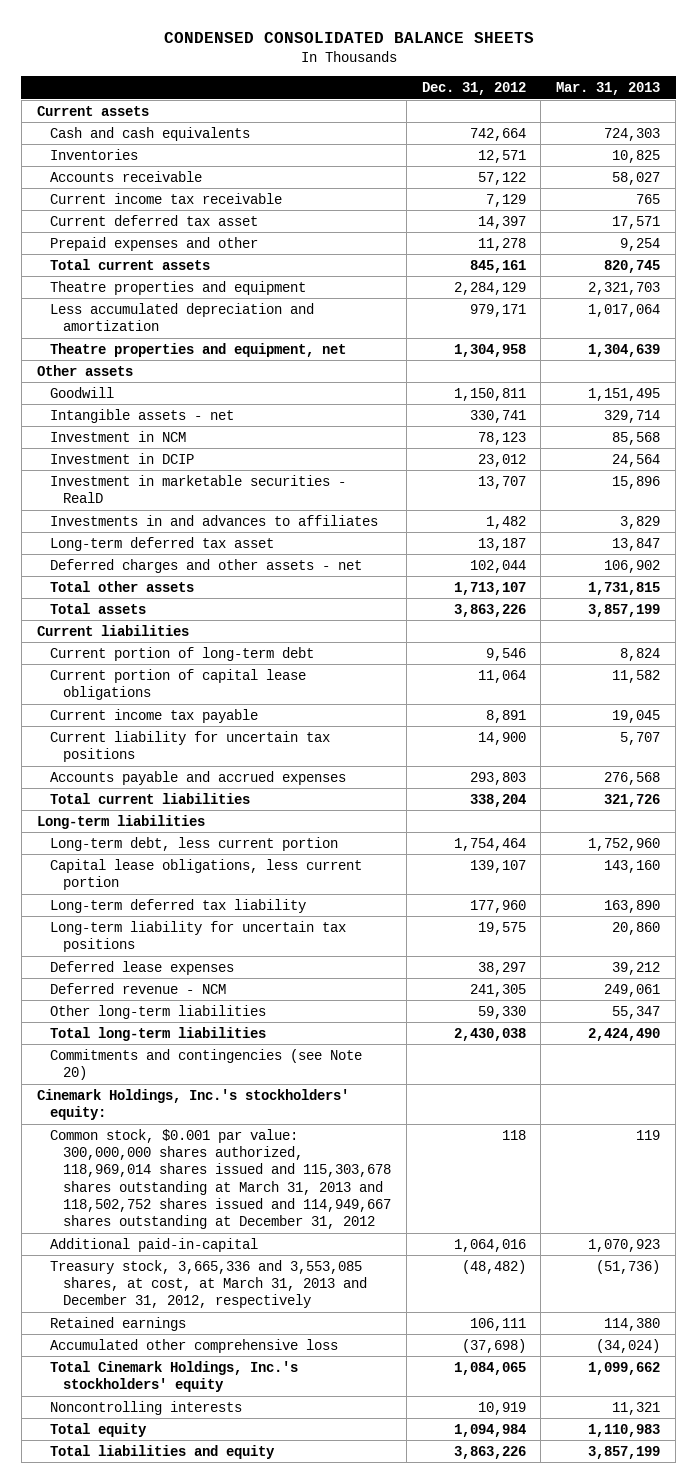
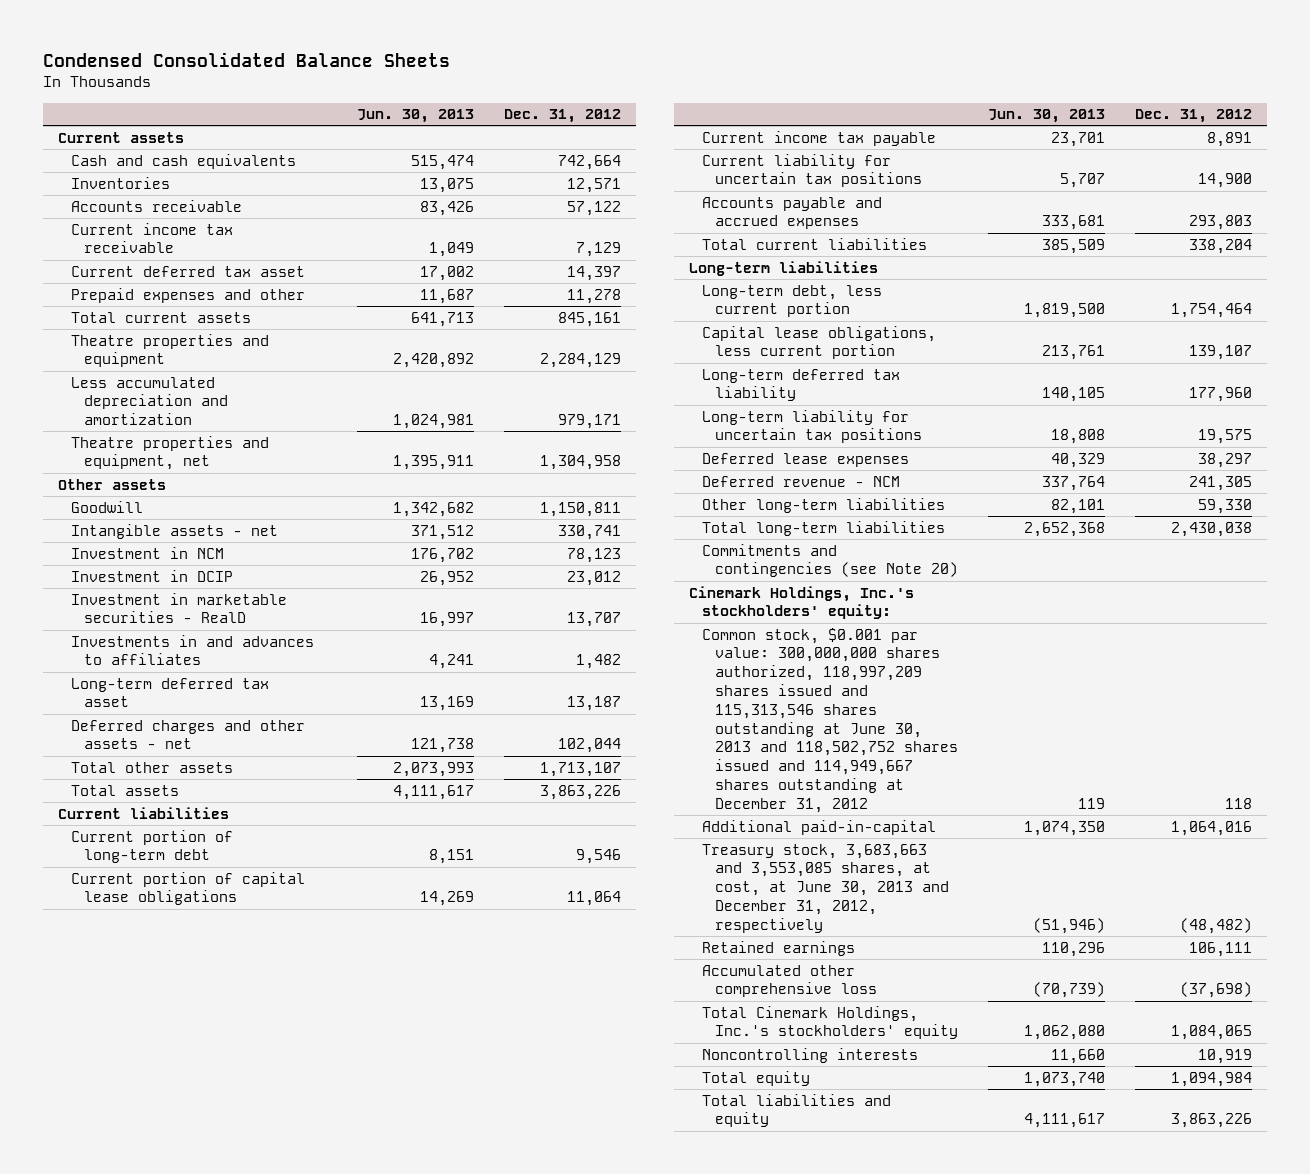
[163,32,534,44] CONDENSED CONSOLIDATED BALANCE SHEETS -> [43,51,451,67] Condensed Consolidated Balance Sheets
[556,81,661,95] Mar. 31, 2013 -> none
none -> [356,109,474,124] Jun. 30, 2013
[49,1128,392,1230] Common stock, $0.001 par value: 300,000,000 shares authorized, 118,969,014 shares issued and 115,303,678 shares outstanding at March 31, 2013 and 118,502,752 shares issued and 114,949,667 shares outstanding at December 31, 2012 -> [701,627,958,813] Common stock, $0.001 par value: 300,000,000 shares authorized, 118,997,209 shares issued and 115,313,546 shares outstanding at June 30, 2013 and 118,502,752 shares issued and 114,949,667 shares outstanding at December 31, 2012
[49,1259,368,1309] Treasury stock, 3,665,336 and 3,553,085 shares, at cost, at March 31, 2013 and December 31, 2012, respectively -> [701,843,949,933] Treasury stock, 3,683,663 and 3,553,085 shares, at cost, at June 30, 2013 and December 31, 2012, respectively

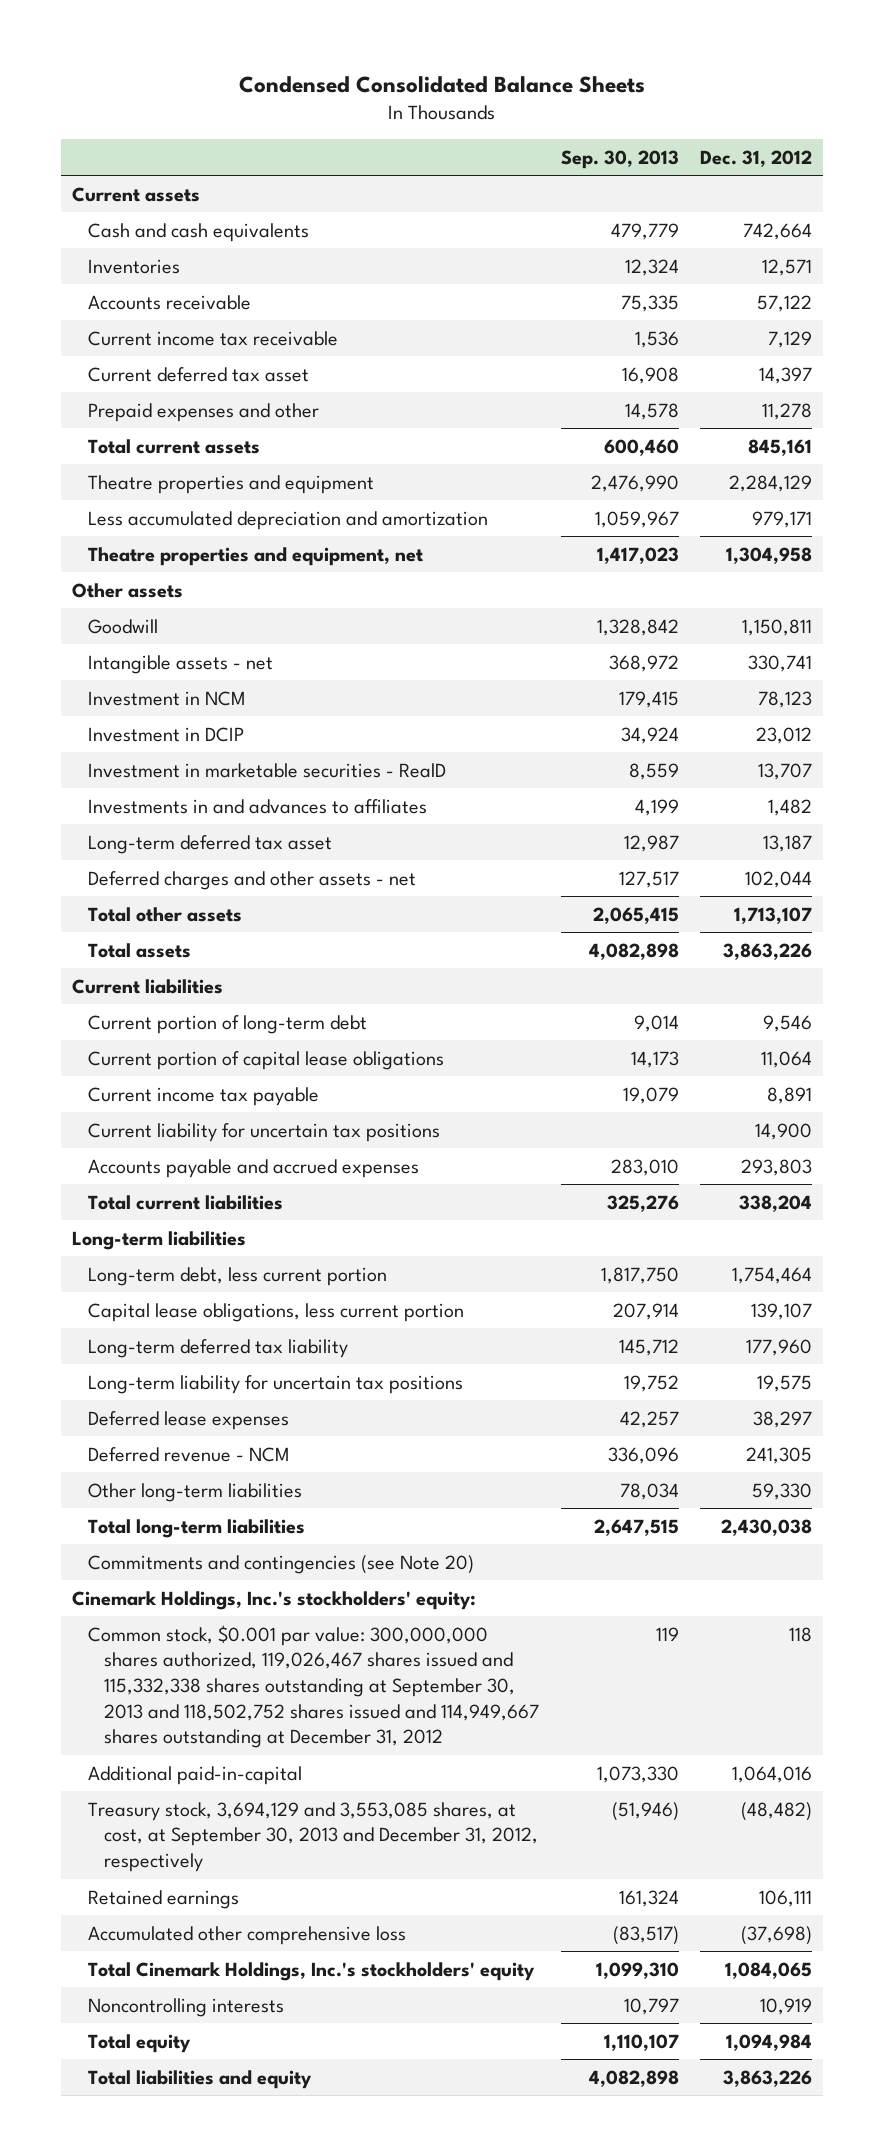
[356,109,474,124] Jun. 30, 2013 -> none
none -> [560,149,679,169] Sep. 30, 2013
[701,627,958,813] Common stock, $0.001 par value: 300,000,000 shares authorized, 118,997,209 shares issued and 115,313,546 shares outstanding at June 30, 2013 and 118,502,752 shares issued and 114,949,667 shares outstanding at December 31, 2012 -> [87,1624,539,1749] Common stock, $0.001 par value: 300,000,000 shares authorized, 119,026,467 shares issued and 115,332,338 shares outstanding at September 30, 2013 and 118,502,752 shares issued and 114,949,667 shares outstanding at December 31, 2012
[701,843,949,933] Treasury stock, 3,683,663 and 3,553,085 shares, at cost, at June 30, 2013 and December 31, 2012, respectively -> [87,1801,538,1873] Treasury stock, 3,694,129 and 3,553,085 shares, at cost, at September 30, 2013 and December 31, 2012, respectively

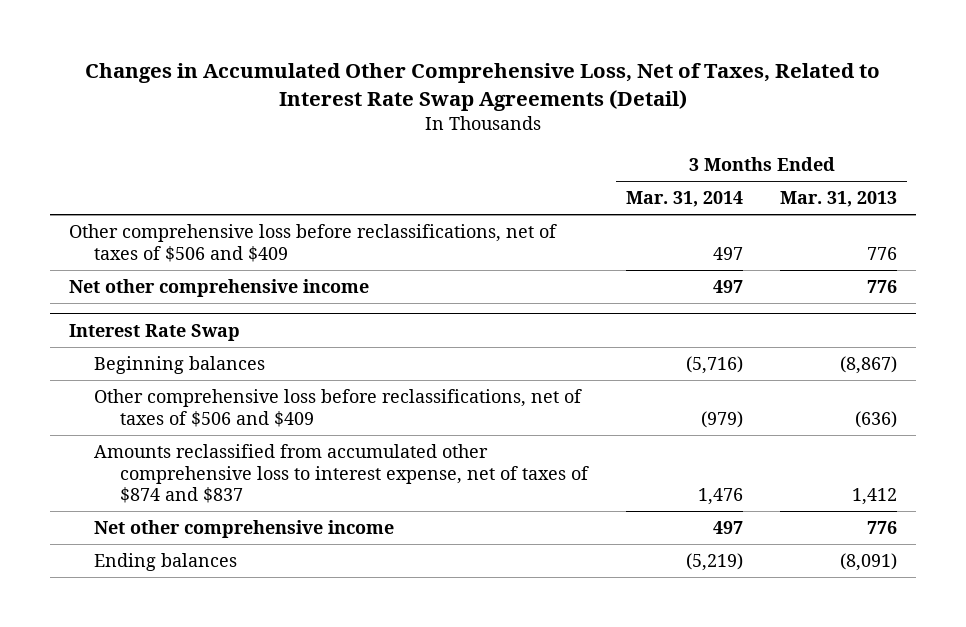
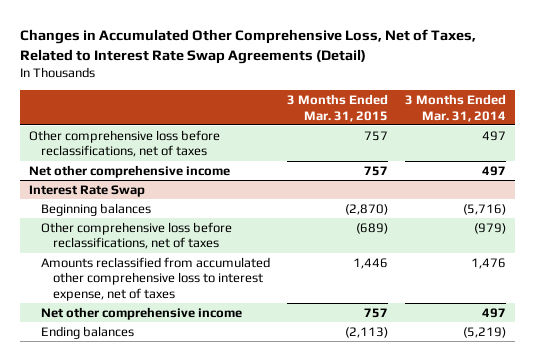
[780,191,898,208] Mar. 31, 2013 -> none
none -> [287,93,389,122] 3 Months Ended Mar. 31, 2015
[68,223,557,262] Other comprehensive loss before reclassifications, net of taxes of $506 and $409 -> [28,129,220,158] Other comprehensive loss before reclassifications, net of taxes
[94,388,583,427] Other comprehensive loss before reclassifications, net of taxes of $506 and $409 -> [40,221,232,250] Other comprehensive loss before reclassifications, net of taxes
[94,443,590,504] Amounts reclassified from accumulated other comprehensive loss to interest expense, net of taxes of $874 and $837 -> [40,256,270,302] Amounts reclassified from accumulated other comprehensive loss to interest expense, net of taxes

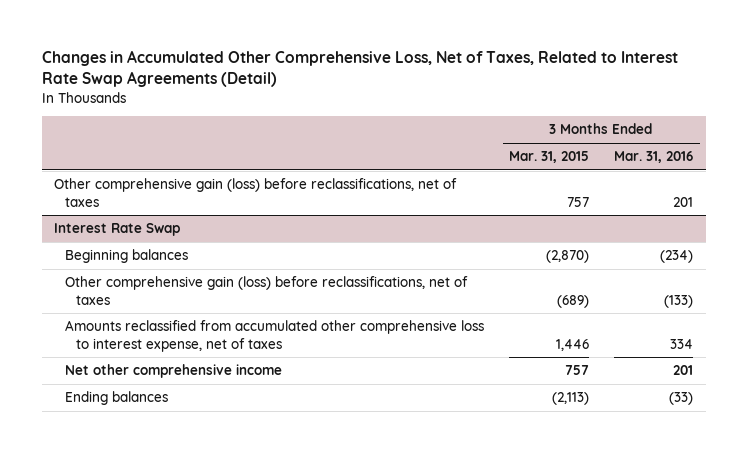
[405,93,507,122] 3 Months Ended Mar. 31, 2014 -> none
none -> [614,151,694,164] Mar. 31, 2016
[28,164,230,178] Net other comprehensive income -> none
[28,129,220,158] Other comprehensive loss before reclassifications, net of taxes -> [54,178,458,207] Other comprehensive gain (loss) before reclassifications, net of taxes
[40,221,232,250] Other comprehensive loss before reclassifications, net of taxes -> [65,276,469,305] Other comprehensive gain (loss) before reclassifications, net of taxes

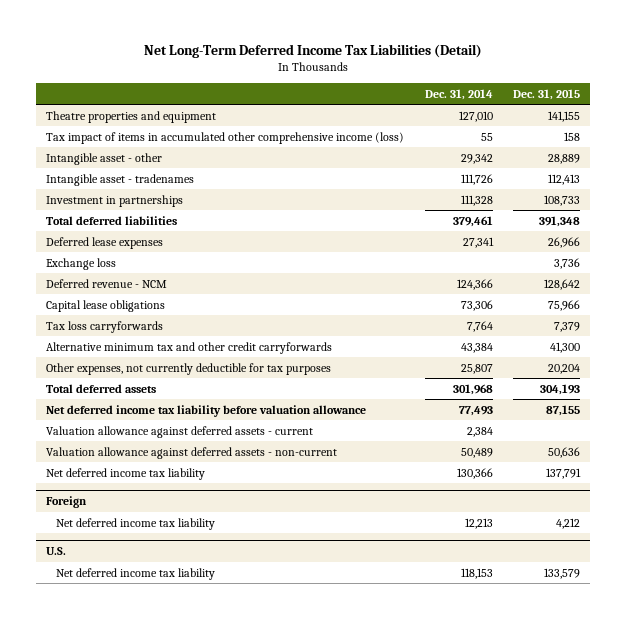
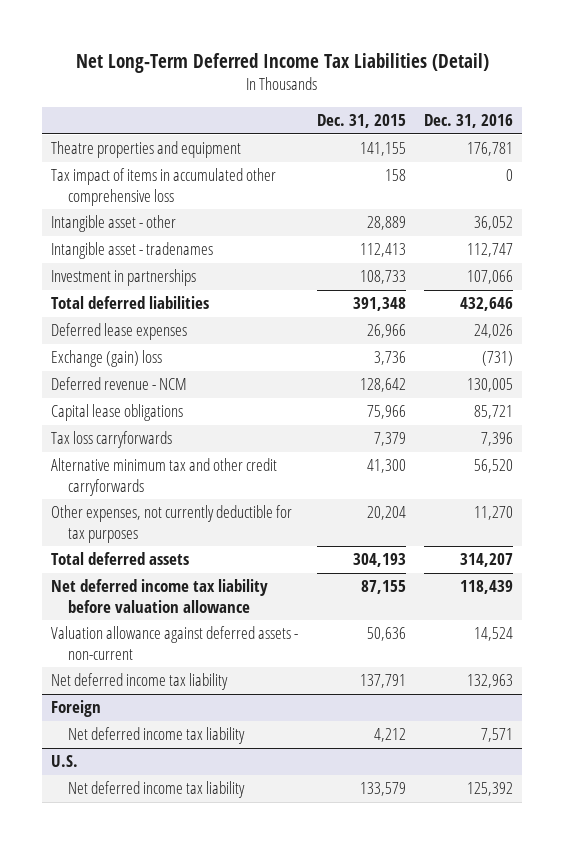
[424,88,493,100] Dec. 31, 2014 -> none
none -> [423,114,513,129] Dec. 31, 2016
[46,131,405,144] Tax impact of items in accumulated other comprehensive income (loss) -> [51,168,277,206] Tax impact of items in accumulated other comprehensive loss
[46,257,117,270] Exchange loss -> [51,350,163,368] Exchange (gain) loss
[46,425,314,438] Valuation allowance against deferred assets - current -> none

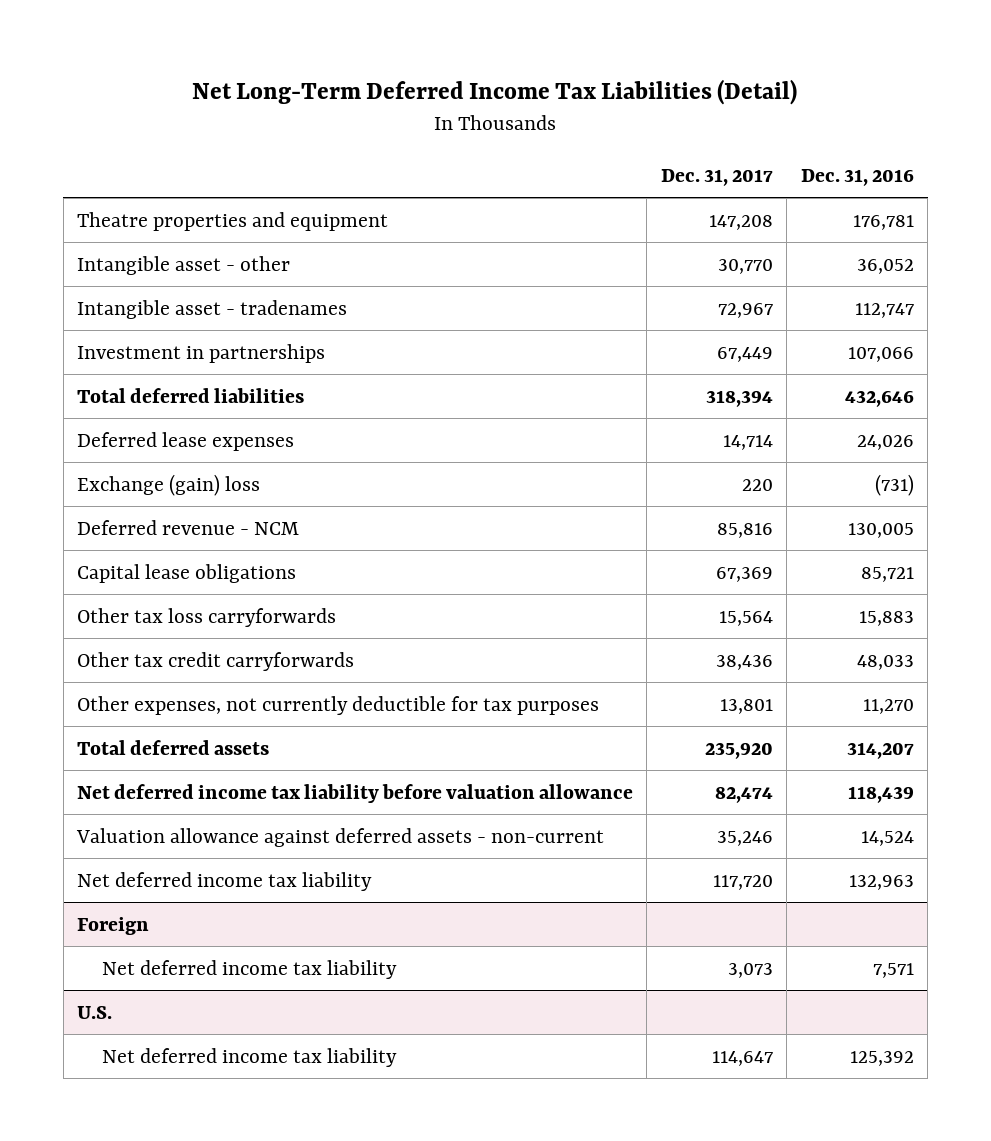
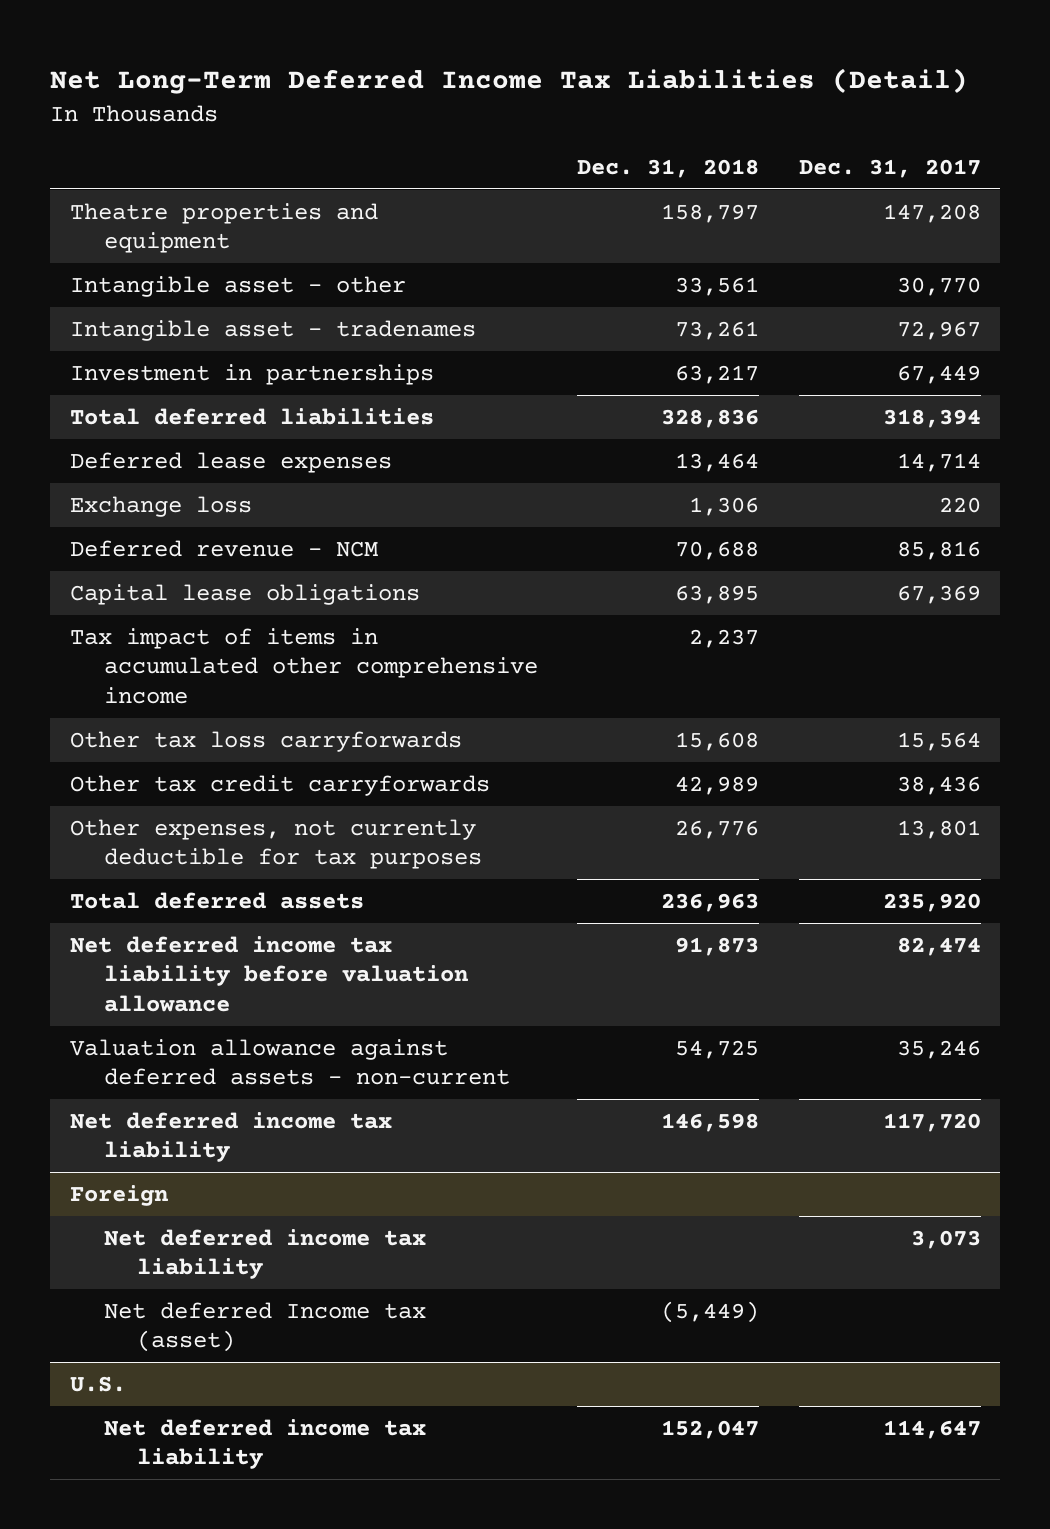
[800,169,914,187] Dec. 31, 2016 -> none
none -> [577,158,760,178] Dec. 31, 2018
[76,473,260,496] Exchange (gain) loss -> [69,495,252,517] Exchange loss
none -> [69,627,538,704] Tax impact of items in accumulated other comprehensive income
none -> [103,1301,426,1353] Net deferred Income tax (asset)

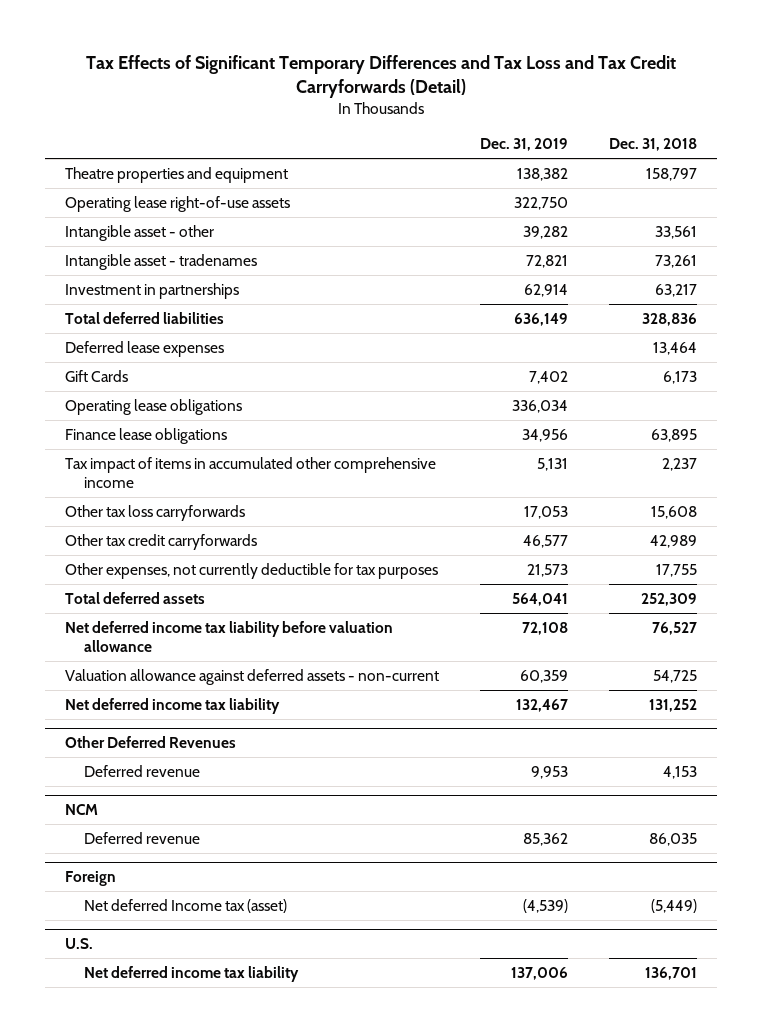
[50,67,969,94] Net Long-Term Deferred Income Tax Liabilities (Detail) -> [86,55,677,99] Tax Effects of Significant Temporary Differences and Tax Loss and Tax Credit Carryforwards (Detail)
[798,158,981,178] Dec. 31, 2017 -> none
none -> [480,138,569,152] Dec. 31, 2019
none -> [65,195,291,212] Operating lease right-of-use assets
[69,495,252,517] Exchange loss -> none
[69,539,379,557] Deferred revenue - NCM -> none
none -> [65,369,129,382] Gift Cards
none -> [65,398,243,415] Operating lease obligations
[69,583,420,605] Capital lease obligations -> [65,427,228,444] Finance lease obligations
[675,819,760,839] 26,776 -> [655,563,697,577] 17,755
[661,892,760,912] 236,963 -> [640,592,697,606] 252,309
[675,936,760,956] 91,873 -> [651,621,697,635] 76,527
[661,1112,760,1132] 146,598 -> [648,698,697,712] 131,252
none -> [65,736,237,749] Other Deferred Revenues
none -> [83,764,200,777] Deferred revenue
none -> [65,804,99,816] NCM
none -> [83,831,200,844] Deferred revenue
[103,1228,426,1280] Net deferred income tax liability -> none
[661,1419,760,1439] 152,047 -> [644,966,697,980] 136,701

